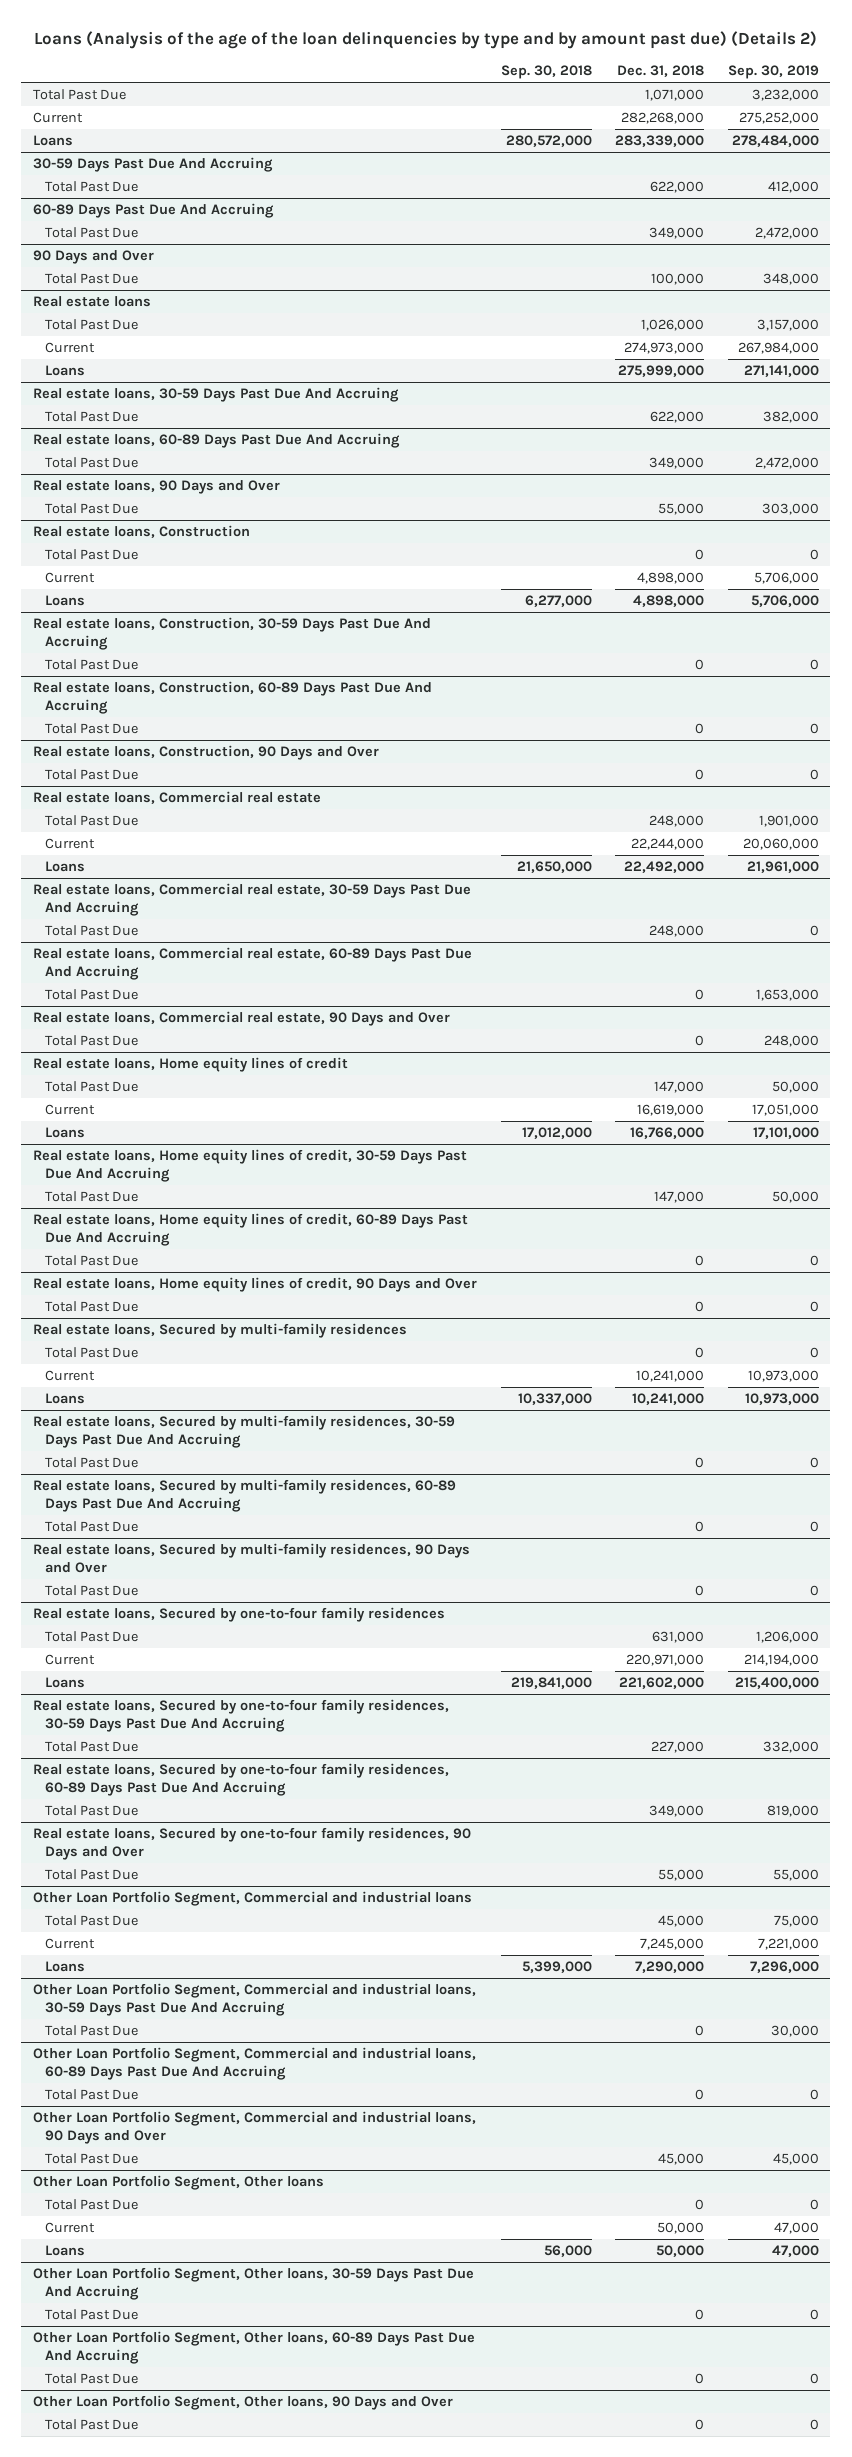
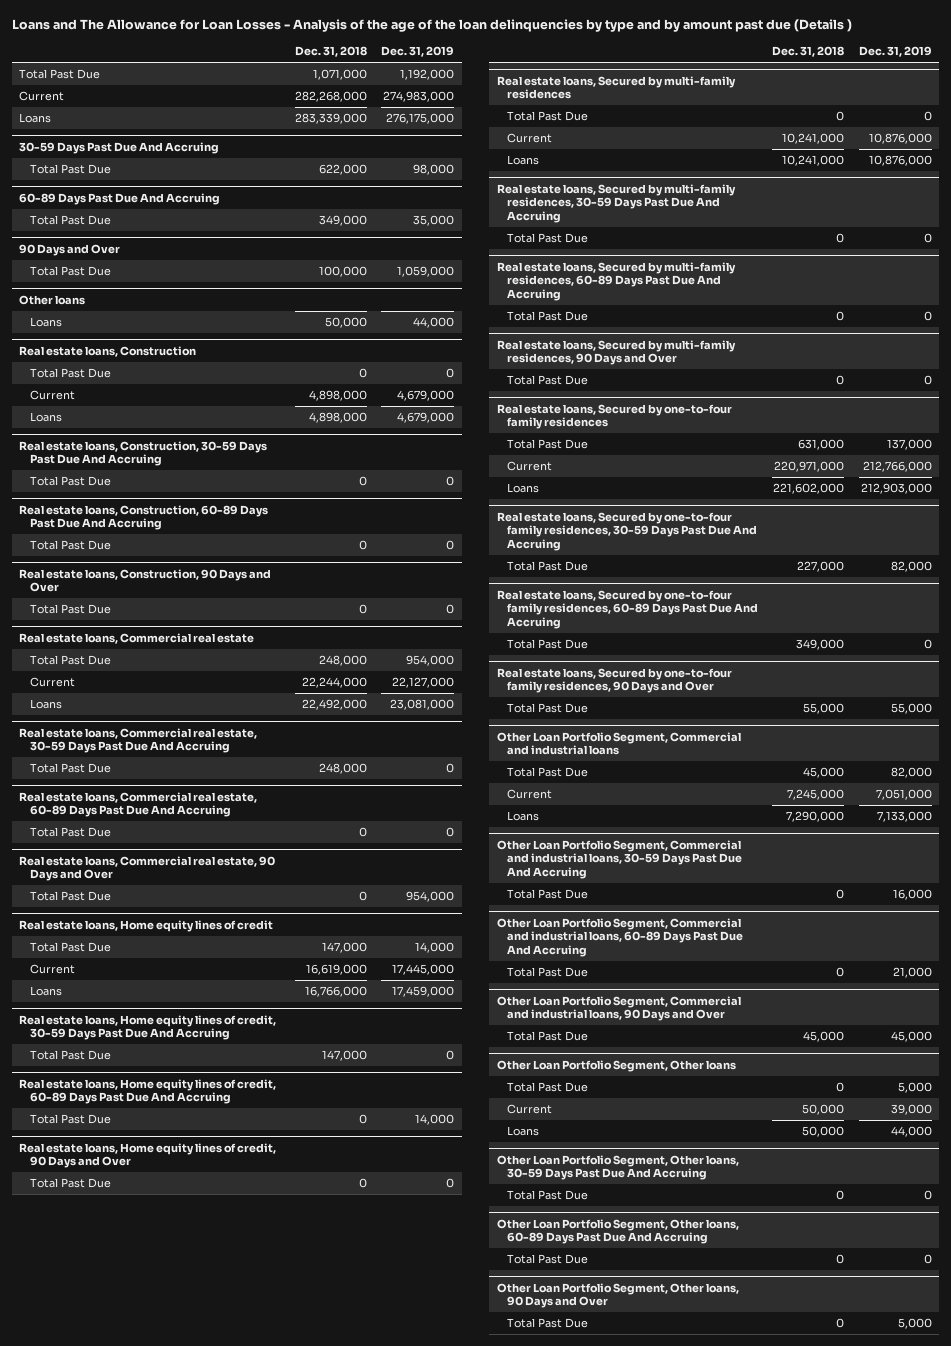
[33,31,817,50] Loans (Analysis of the age of the loan delinquencies by type and by amount past due) (Details 2) -> [12,19,853,33] Loans and The Allowance for Loan Losses - Analysis of the age of the loan delinquencies by type and by amount past due (Details )
[500,65,592,80] Sep. 30, 2018 -> none
[727,65,819,80] Sep. 30, 2019 -> none
none -> [381,46,455,58] Dec. 31, 2019
[33,296,152,308] Real estate loans -> none
[44,319,138,331] Total Past Due -> none
[44,342,95,354] Current -> none
[33,387,400,403] Real estate loans, 30-59 Days Past Due And Accruing -> none
[44,411,138,423] Total Past Due -> none
[33,433,401,449] Real estate loans, 60-89 Days Past Due And Accruing -> none
[44,457,138,469] Total Past Due -> none
[33,480,281,495] Real estate loans, 90 Days and Over -> none
[44,503,138,515] Total Past Due -> none
none -> [19,294,86,305] Other loans
[618,365,705,378] 275,999,000 -> [324,316,367,328] 50,000

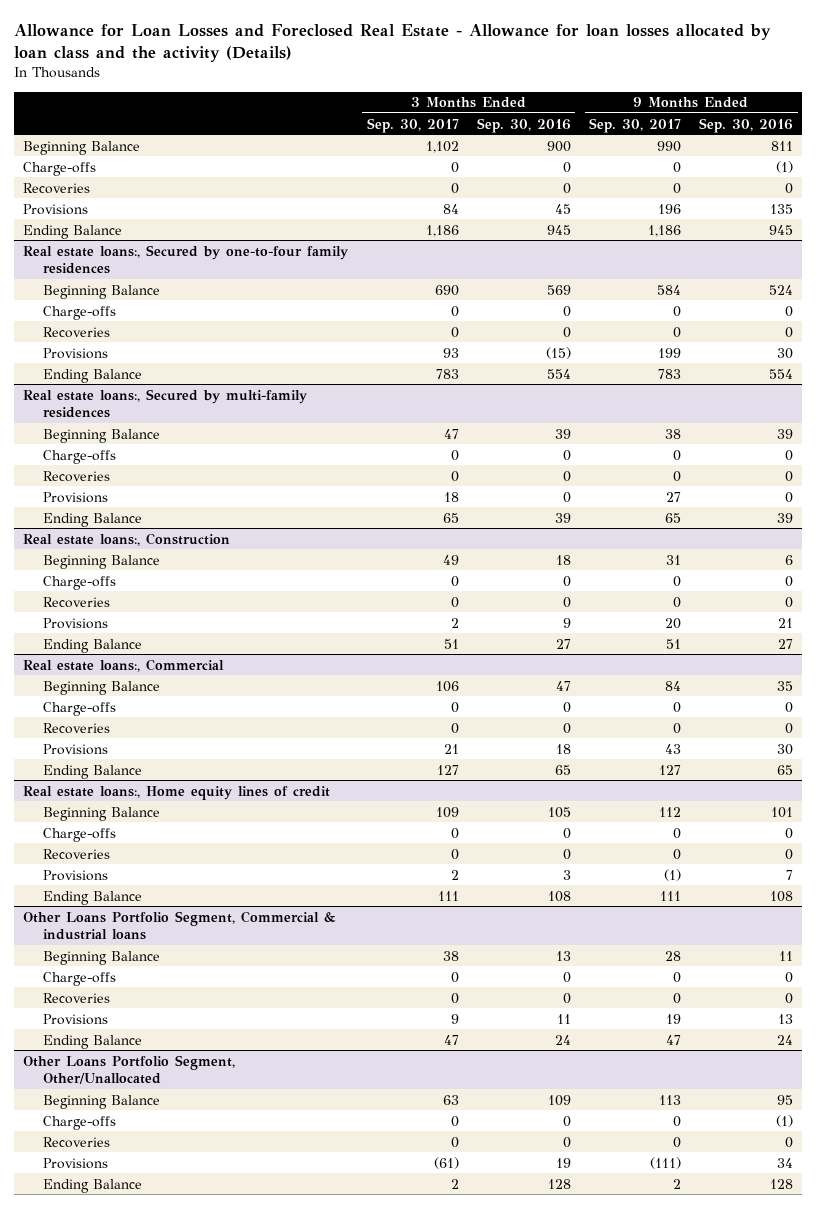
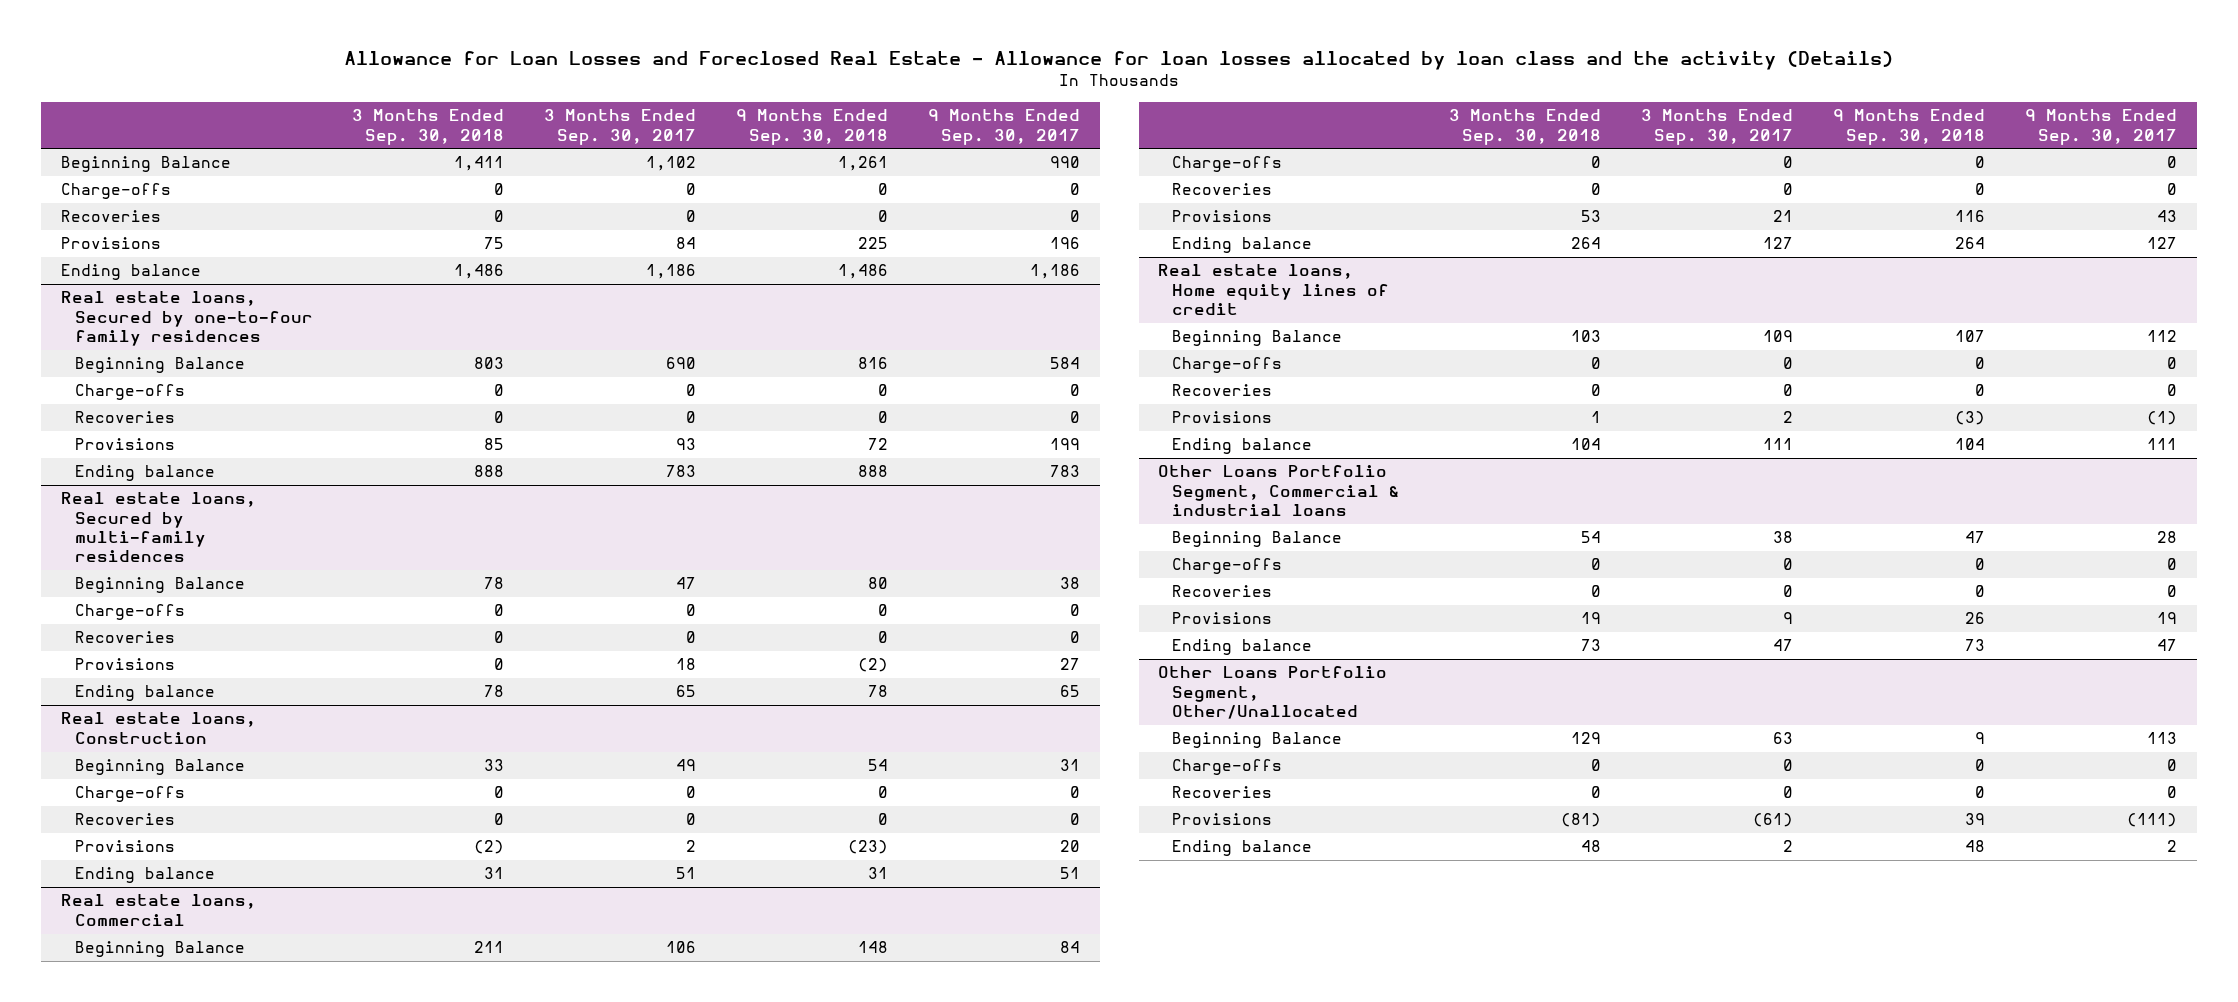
[476,117,571,133] Sep. 30, 2016 -> none
[699,117,794,133] Sep. 30, 2016 -> none
none -> [352,109,505,145] 3 Months Ended Sep. 30, 2018
none -> [736,109,889,145] 9 Months Ended Sep. 30, 2018
[23,224,123,239] Ending Balance -> [61,264,202,281] Ending balance
[23,244,349,275] Real estate loans:, Secured by one-to-four family residences -> [61,291,313,347] Real estate loans, Secured by one-to-four family residences
[42,368,142,383] Ending Balance -> [74,465,215,482] Ending balance
[23,388,308,419] Real estate loans:, Secured by multi-family residences -> [61,492,257,563] Real estate loans, Secured by multi-family residences
[42,512,142,527] Ending Balance -> [74,685,215,702] Ending balance
[23,532,231,546] Real estate loans:, Construction -> [61,712,257,744] Real estate loans, Construction
[42,638,142,653] Ending Balance -> [74,867,215,884] Ending balance
[23,658,225,672] Real estate loans:, Commercial -> [61,894,257,926] Real estate loans, Commercial
[42,764,142,779] Ending Balance -> [1171,237,1312,254] Ending balance
[23,785,331,800] Real estate loans:, Home equity lines of credit -> [1158,264,1389,316] Real estate loans, Home equity lines of credit
[42,890,142,905] Ending Balance -> [1171,438,1312,455] Ending balance
[42,1034,142,1049] Ending Balance -> [1171,639,1312,656] Ending balance
[42,1178,142,1193] Ending Balance -> [1171,840,1312,857] Ending balance

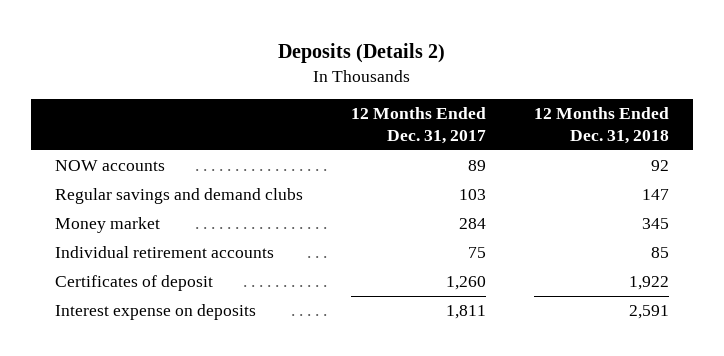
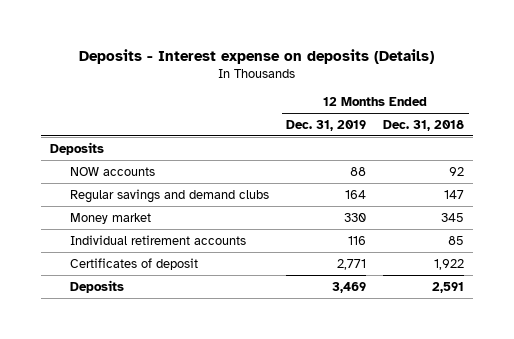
[277,43,445,64] Deposits (Details 2) -> [79,48,435,64] Deposits - Interest expense on deposits (Details)
[350,107,486,144] 12 Months Ended Dec. 31, 2017 -> none
none -> [285,119,366,131] Dec. 31, 2019
none -> [50,141,105,155] Deposits
[54,303,256,320] Interest expense on deposits -> [69,279,124,293] Deposits

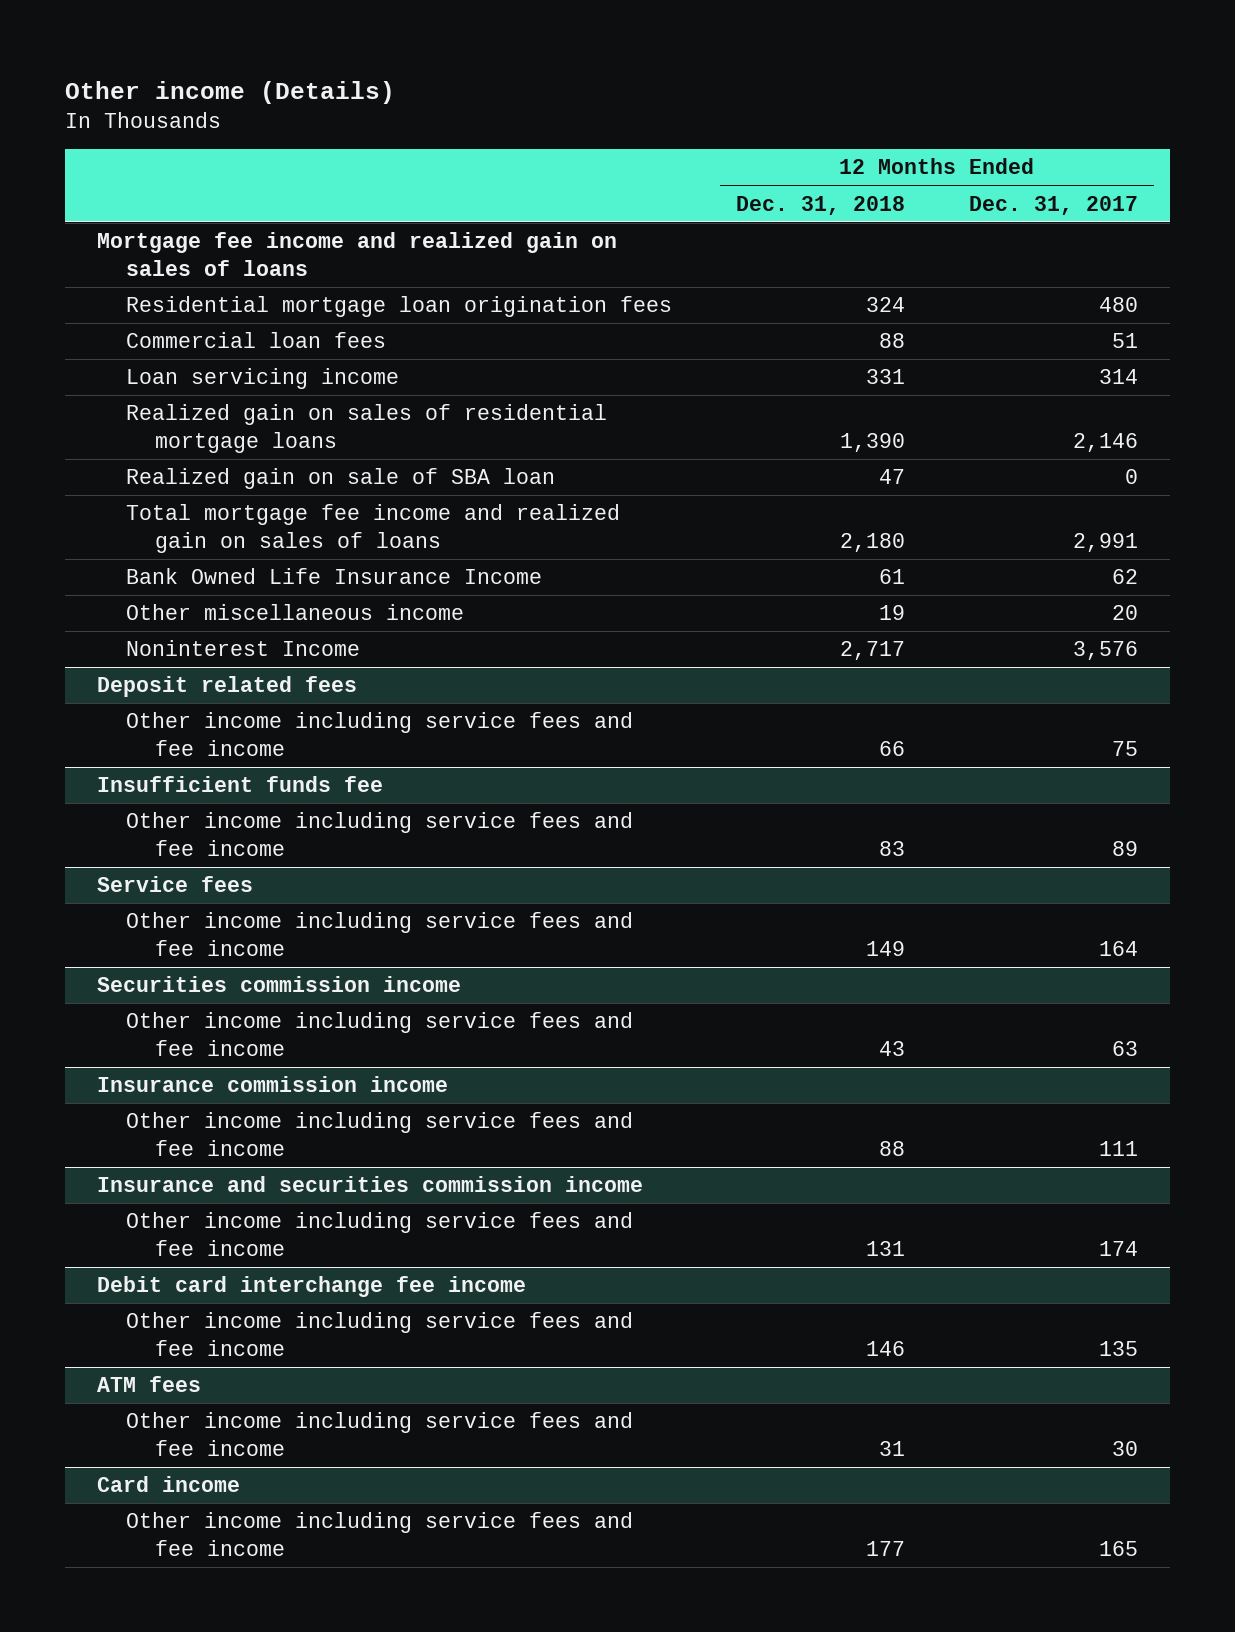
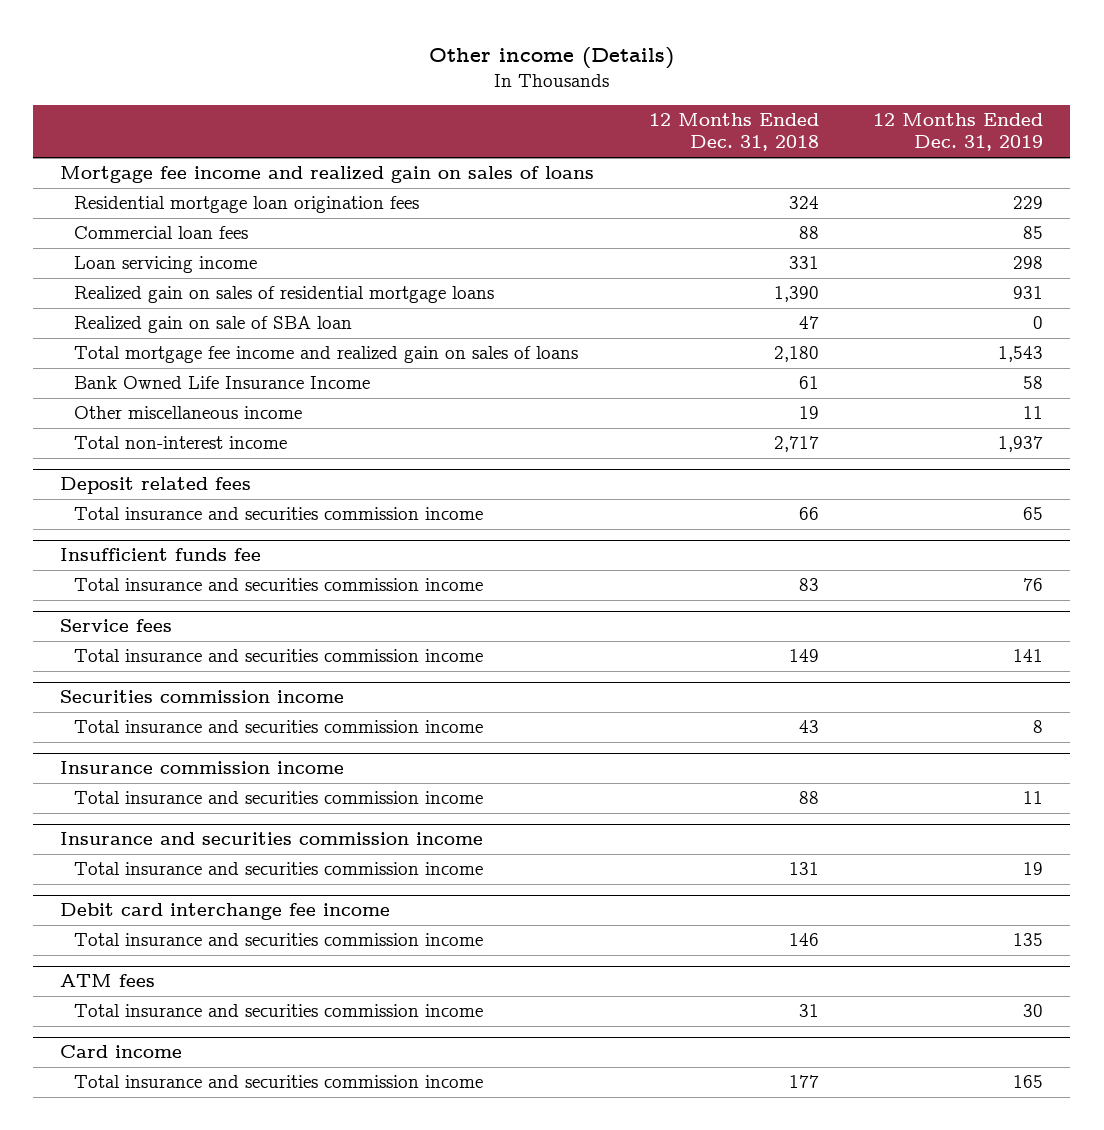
[968,195,1138,215] Dec. 31, 2017 -> none
none -> [873,113,1044,152] 12 Months Ended Dec. 31, 2019
[126,640,361,657] Noninterest Income -> [74,436,288,450] Total non-interest income
[126,712,634,756] Other income including service fees and fee income -> [74,507,484,521] Total insurance and securities commission income
[126,812,634,856] Other income including service fees and fee income -> [74,578,484,592] Total insurance and securities commission income
[126,912,634,956] Other income including service fees and fee income -> [74,649,484,663] Total insurance and securities commission income
[126,1012,634,1056] Other income including service fees and fee income -> [74,720,484,734] Total insurance and securities commission income
[126,1112,634,1156] Other income including service fees and fee income -> [74,791,484,805] Total insurance and securities commission income
[126,1212,634,1256] Other income including service fees and fee income -> [74,862,484,876] Total insurance and securities commission income
[126,1312,634,1356] Other income including service fees and fee income -> [74,933,484,947] Total insurance and securities commission income
[126,1412,634,1456] Other income including service fees and fee income -> [74,1004,484,1018] Total insurance and securities commission income
[126,1512,634,1556] Other income including service fees and fee income -> [74,1075,484,1089] Total insurance and securities commission income

